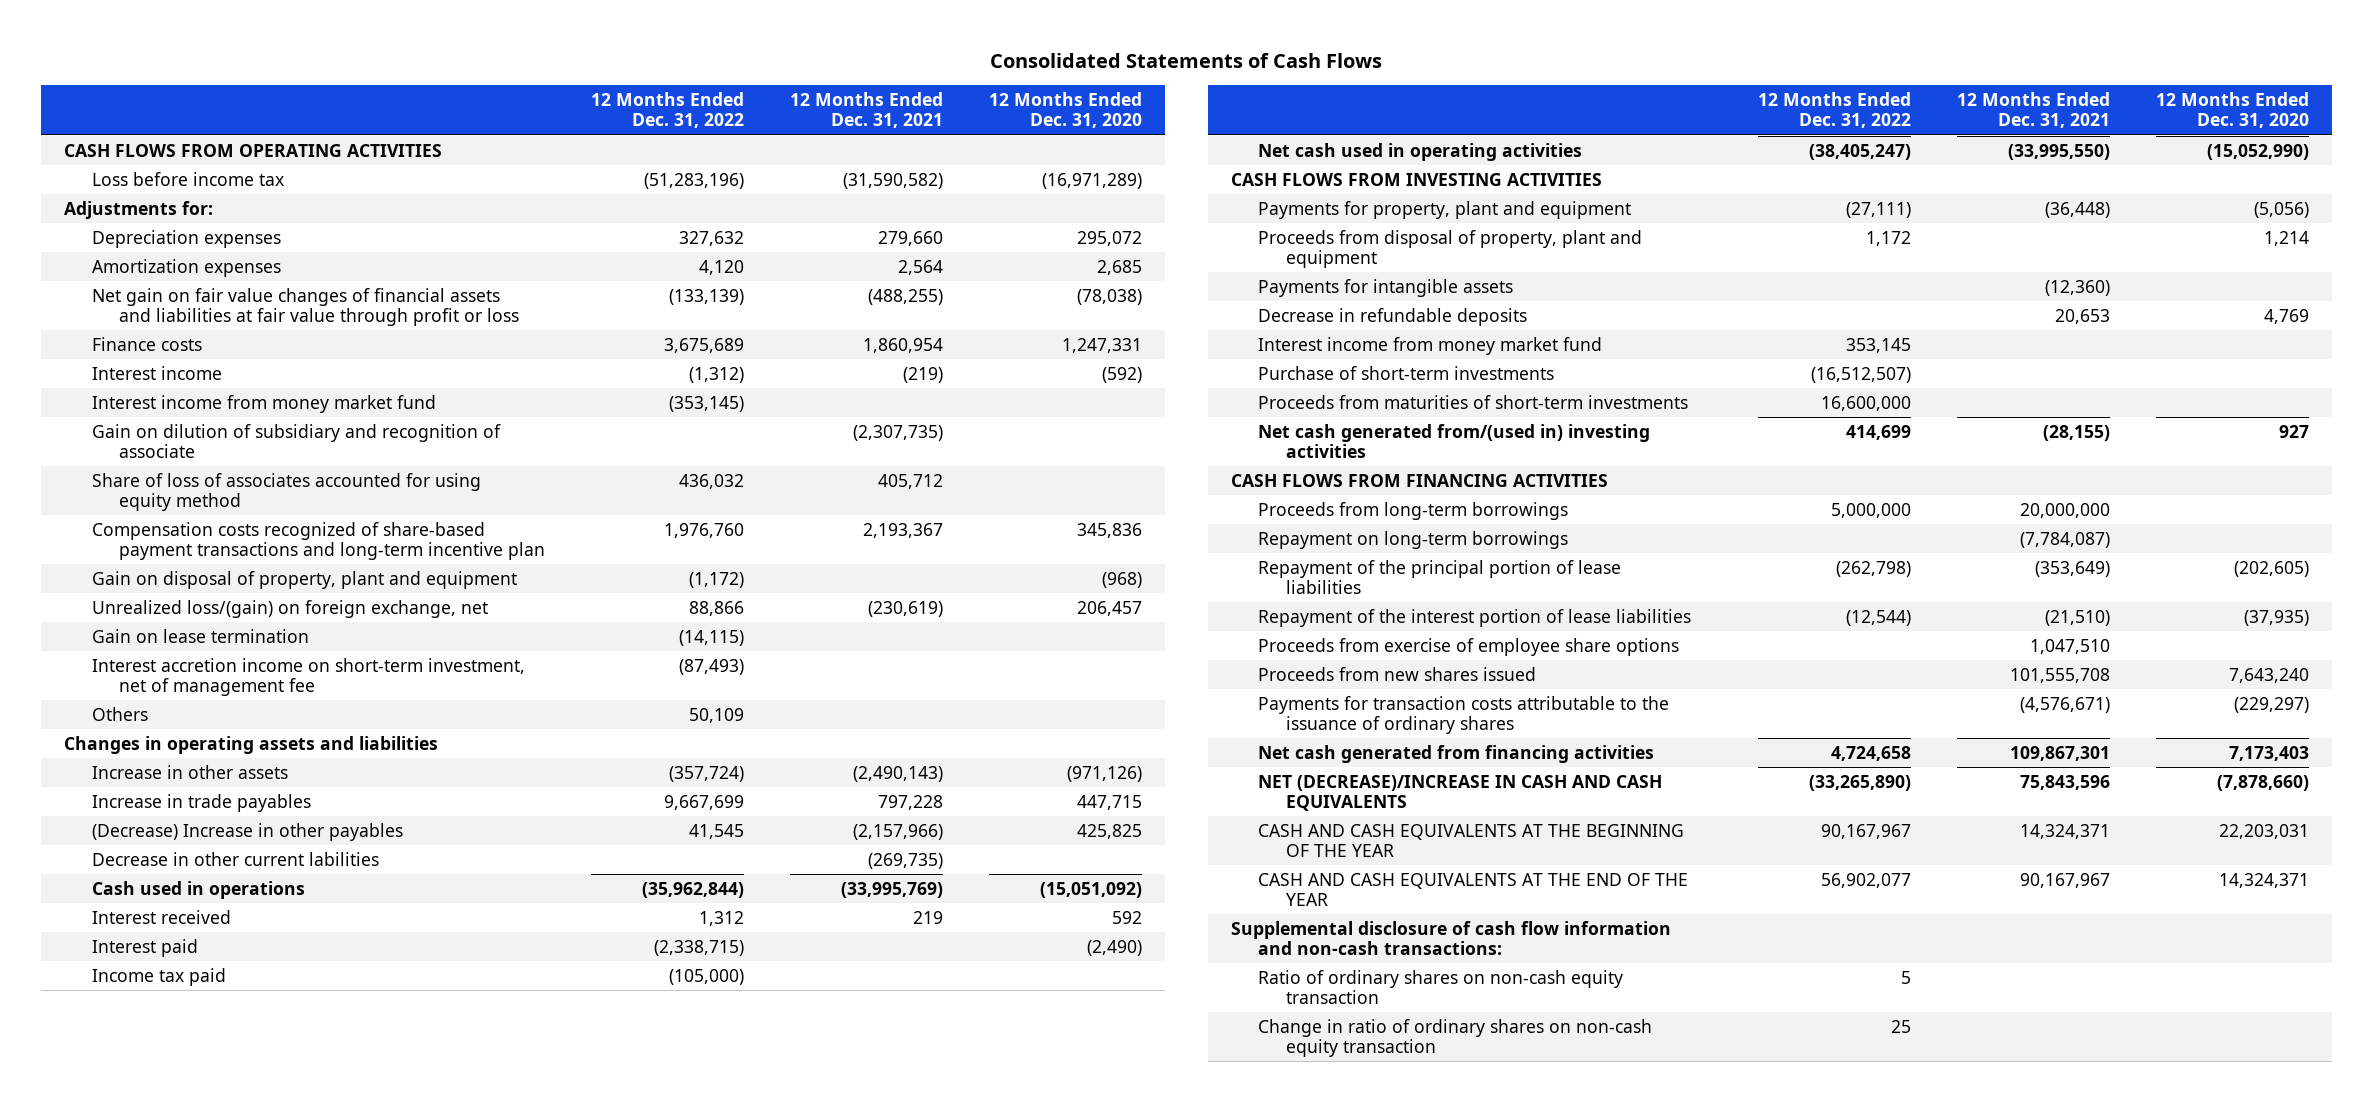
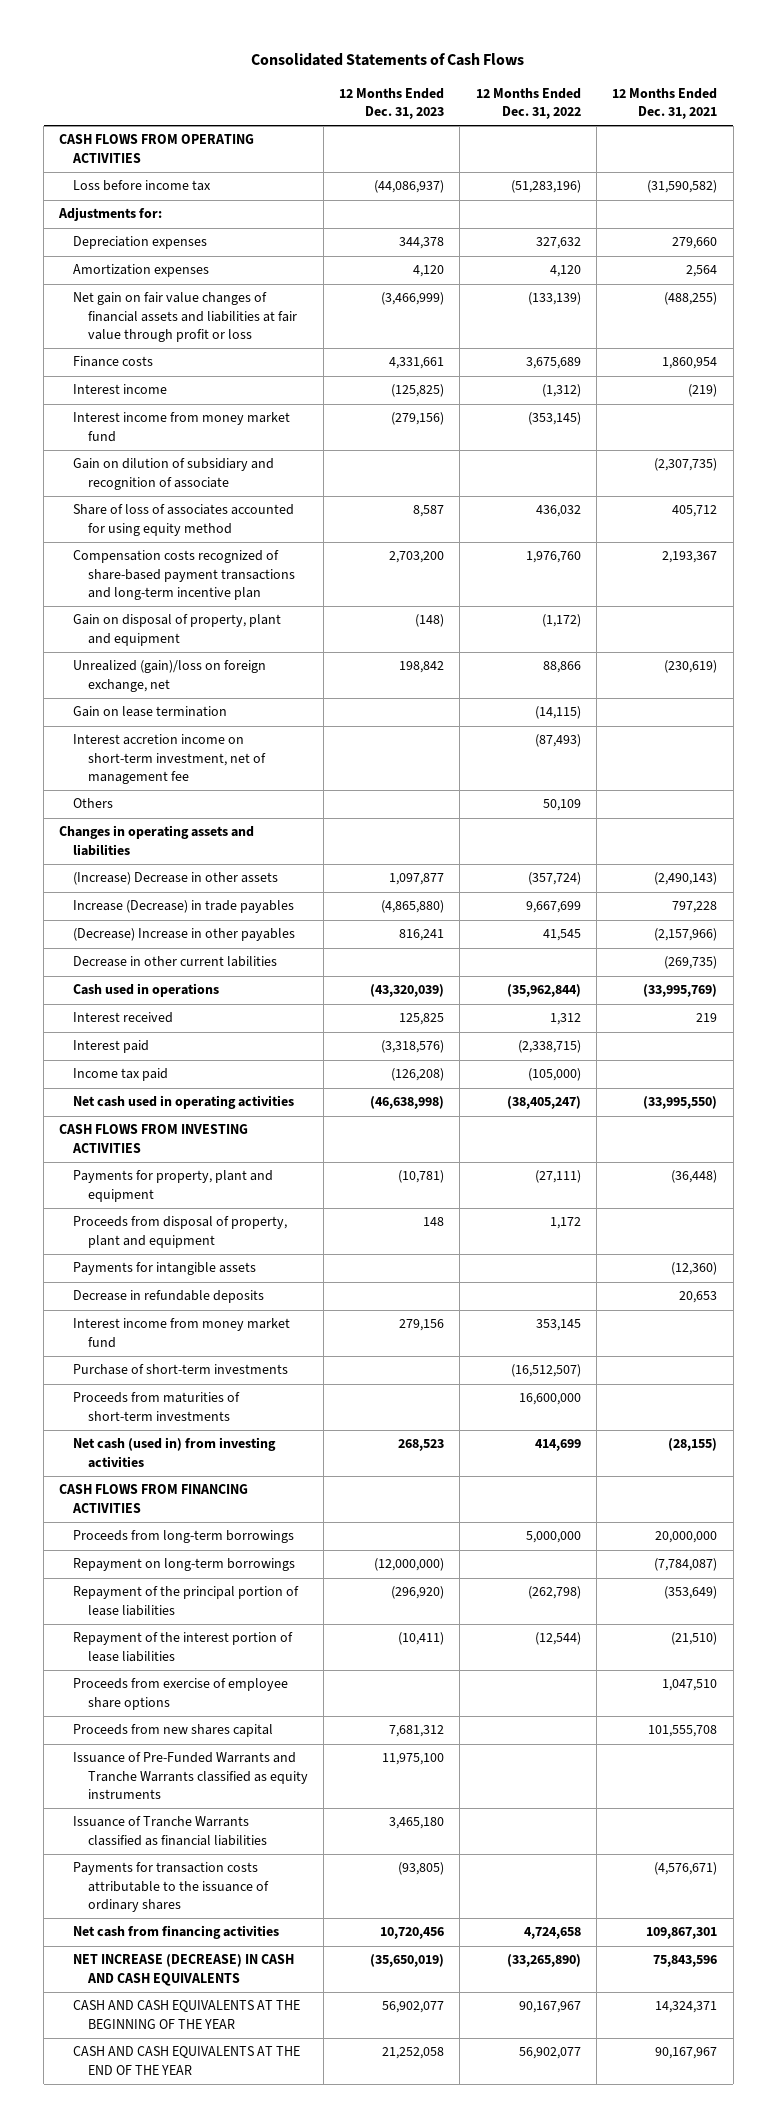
[988,91,1142,129] 12 Months Ended Dec. 31, 2020 -> none
none -> [339,87,445,120] 12 Months Ended Dec. 31, 2023
[91,599,488,618] Unrealized loss/(gain) on foreign exchange, net -> [73,660,267,692] Unrealized (gain)/loss on foreign exchange, net
[91,764,288,779] Increase in other assets -> [73,872,279,886] (Increase) Decrease in other assets
[91,793,311,812] Increase in trade payables -> [73,900,295,914] Increase (Decrease) in trade payables
[1258,423,1651,459] Net cash generated from/(used in) investing activities -> [73,1437,277,1468] Net cash (used in) from investing activities
[1258,666,1537,681] Proceeds from new shares issued -> [73,1724,274,1738] Proceeds from new shares capital
none -> [73,1752,308,1799] Issuance of Pre-Funded Warrants and Tranche Warrants classified as equity instruments
none -> [73,1816,267,1846] Issuance of Tranche Warrants classified as financial liabilities
[1258,744,1655,763] Net cash generated from financing activities -> [73,1925,280,1940] Net cash from financing activities
[1258,774,1663,812] NET (DECREASE)/INCREASE IN CASH AND CASH EQUIVALENTS -> [73,1954,295,1986] NET INCREASE (DECREASE) IN CASH AND CASH EQUIVALENTS
[1231,920,1672,956] Supplemental disclosure of cash flow information and non-cash transactions: -> none
[1258,969,1624,1005] Ratio of ordinary shares on non-cash equity transaction -> none
[1258,1018,1653,1058] Change in ratio of ordinary shares on non-cash equity transaction -> none

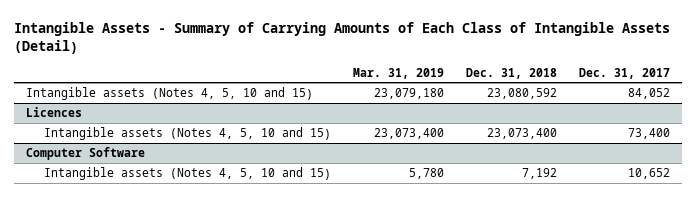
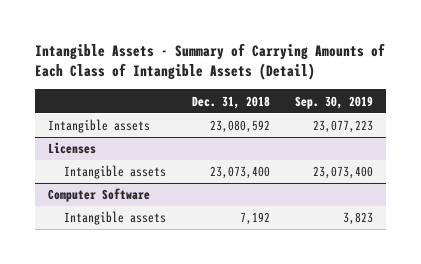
[353,67,445,79] Mar. 31, 2019 -> none
[579,67,671,79] Dec. 31, 2017 -> none
none -> [295,95,374,109] Sep. 30, 2019
[25,87,313,101] Intangible assets (Notes 4, 5, 10 and 15) -> [47,119,150,134] Intangible assets
[25,107,82,118] Licences -> [47,142,96,155] Licenses
[43,127,331,141] Intangible assets (Notes 4, 5, 10 and 15) -> [64,165,167,180] Intangible assets
[43,167,331,181] Intangible assets (Notes 4, 5, 10 and 15) -> [64,211,167,226] Intangible assets

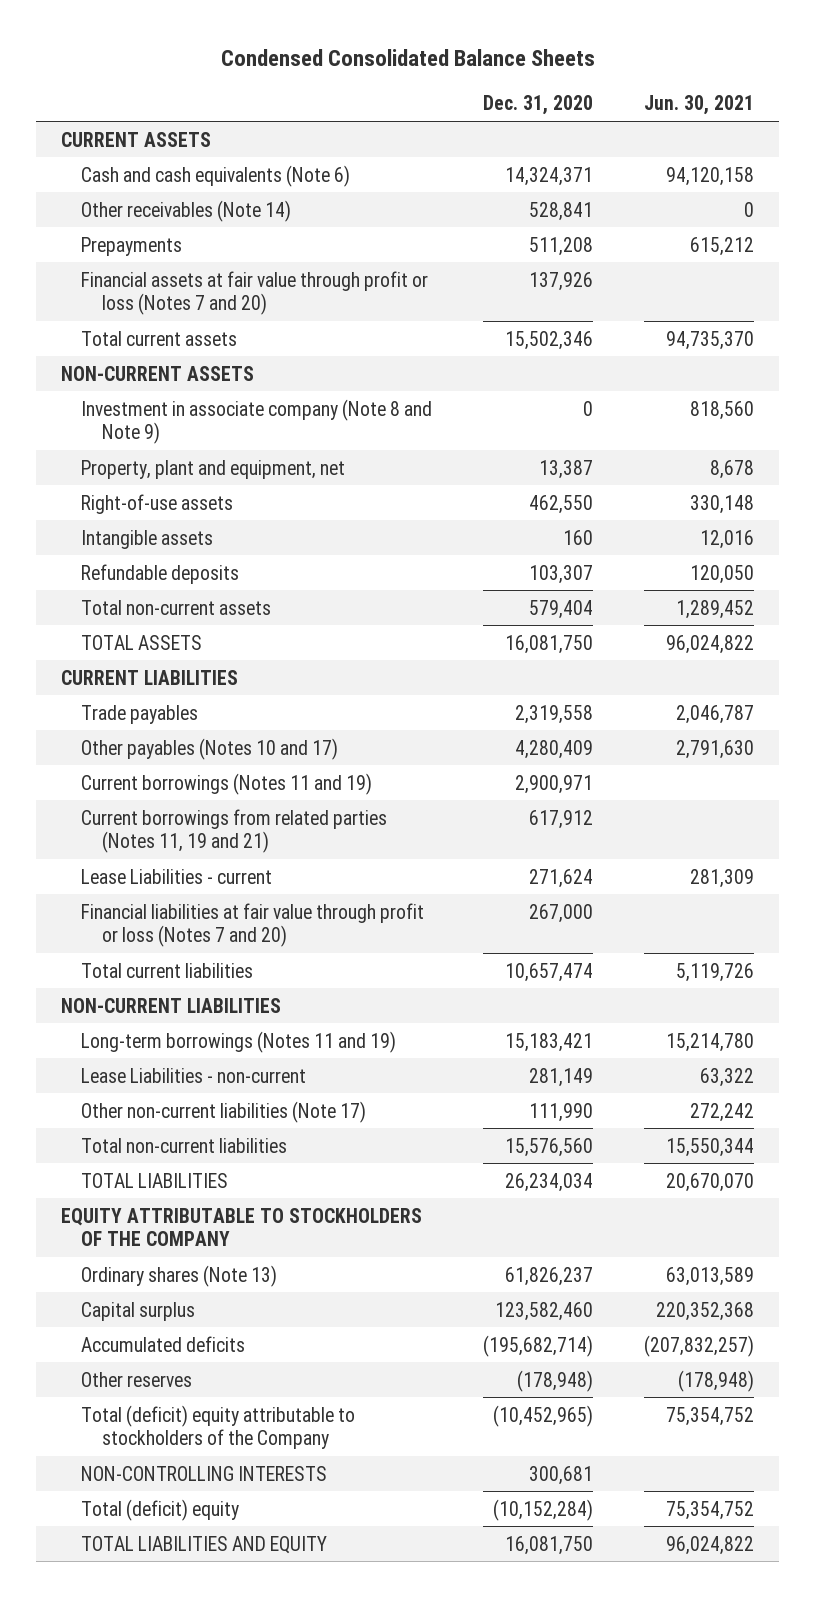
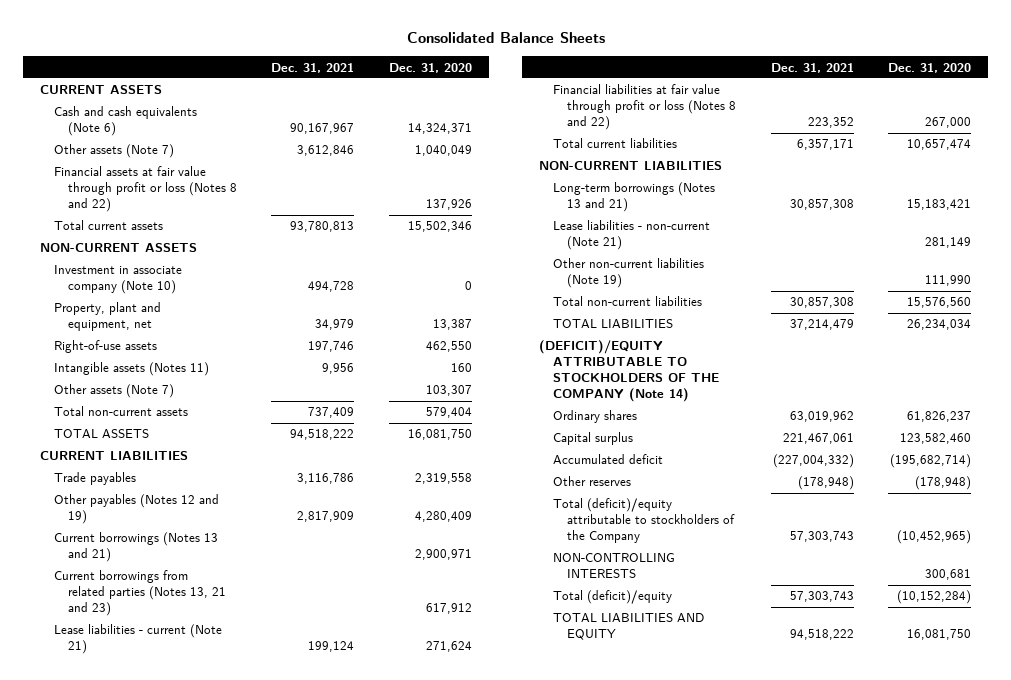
[220,49,595,67] Condensed Consolidated Balance Sheets -> [406,31,605,43] Consolidated Balance Sheets
[643,95,754,116] Jun. 30, 2021 -> none
none -> [271,62,355,73] Dec. 31, 2021
[81,199,292,222] Other receivables (Note 14) -> none
[81,236,183,256] Prepayments -> none
none -> [53,144,174,159] Other assets (Note 7)
[81,270,429,316] Financial assets at fair value through profit or loss (Notes 7 and 20) -> [53,166,237,213] Financial assets at fair value through profit or loss (Notes 8 and 22)
[81,398,433,445] Investment in associate company (Note 8 and Note 9) -> [53,265,182,295] Investment in associate company (Note 10)
[81,529,214,549] Intangible assets -> [53,362,209,377] Intangible assets (Notes 11)
[81,563,240,584] Refundable deposits -> [53,384,174,399] Other assets (Note 7)
[81,737,339,760] Other payables (Notes 10 and 17) -> [53,494,219,525] Other payables (Notes 12 and 19)
[81,772,373,795] Current borrowings (Notes 11 and 19) -> [53,532,218,563] Current borrowings (Notes 13 and 21)
[81,808,388,854] Current borrowings from related parties (Notes 11, 19 and 21) -> [53,570,226,617] Current borrowings from related parties (Notes 13, 21 and 23)
[81,868,273,884] Lease Liabilities - current -> [53,624,222,655] Lease liabilities - current (Note 21)
[81,902,425,948] Financial liabilities at fair value through profit or loss (Notes 7 and 20) -> [553,84,737,131] Financial liabilities at fair value through profit or loss (Notes 8 and 22)
[81,1030,397,1053] Long-term borrowings (Notes 11 and 19) -> [553,182,716,213] Long-term borrowings (Notes 13 and 21)
[81,1067,307,1083] Lease Liabilities - non-current -> [553,220,711,251] Lease liabilities - non-current (Note 21)
[81,1100,367,1123] Other non-current liabilities (Note 17) -> [553,258,705,289] Other non-current liabilities (Note 19)
[61,1207,423,1247] EQUITY ATTRIBUTABLE TO STOCKHOLDERS OF THE COMPANY -> [539,340,720,403] (DEFICIT)/EQUITY ATTRIBUTABLE TO STOCKHOLDERS OF THE COMPANY (Note 14)
[81,1264,278,1287] Ordinary shares (Note 13) -> [553,410,638,424] Ordinary shares
[81,1335,246,1352] Accumulated deficits -> [553,454,664,465] Accumulated deficit
[81,1404,356,1450] Total (deficit) equity attributable to stockholders of the Company -> [553,498,736,544] Total (deficit)/equity attributable to stockholders of the Company
[81,1498,240,1521] Total (deficit) equity -> [553,590,673,605] Total (deficit)/equity

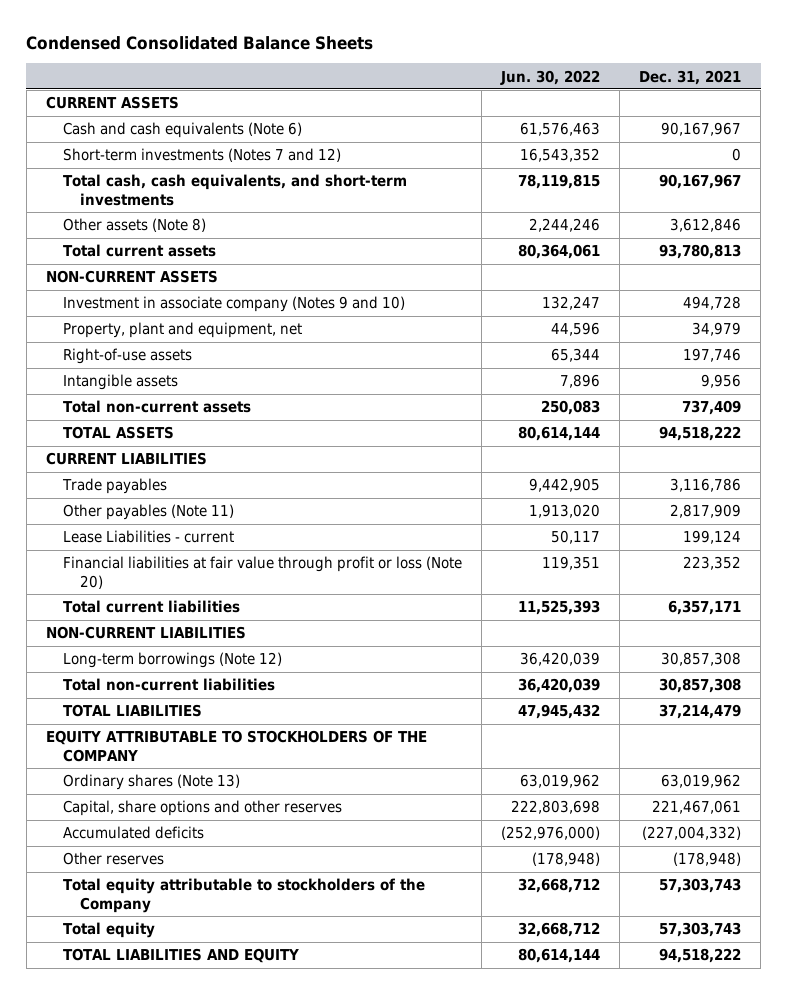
[406,31,605,43] Consolidated Balance Sheets -> [26,35,374,50] Condensed Consolidated Balance Sheets
[388,62,472,73] Dec. 31, 2020 -> none
none -> [500,69,601,85] Jun. 30, 2022
[53,166,237,213] Financial assets at fair value through profit or loss (Notes 8 and 22) -> none
none -> [63,148,342,163] Short-term investments (Notes 7 and 12)
none -> [63,174,408,206] Total cash, cash equivalents, and short-term investments
[53,144,174,159] Other assets (Note 7) -> [63,218,207,233] Other assets (Note 8)
[53,265,182,295] Investment in associate company (Note 10) -> [63,296,406,313] Investment in associate company (Notes 9 and 10)
[53,384,174,399] Other assets (Note 7) -> none
[53,362,209,377] Intangible assets (Notes 11) -> [63,374,179,391] Intangible assets
[53,532,218,563] Current borrowings (Notes 13 and 21) -> none
[53,570,226,617] Current borrowings from related parties (Notes 13, 21 and 23) -> none
[53,494,219,525] Other payables (Notes 12 and 19) -> [63,504,235,521] Other payables (Note 11)
[53,624,222,655] Lease liabilities - current (Note 21) -> [63,530,235,544] Lease Liabilities - current
[553,84,737,131] Financial liabilities at fair value through profit or loss (Notes 8 and 22) -> [63,556,463,589] Financial liabilities at fair value through profit or loss (Note 20)
[553,220,711,251] Lease liabilities - non-current (Note 21) -> none
[553,258,705,289] Other non-current liabilities (Note 19) -> none
[553,182,716,213] Long-term borrowings (Notes 13 and 21) -> [63,652,283,669] Long-term borrowings (Note 12)
[539,340,720,403] (DEFICIT)/EQUITY ATTRIBUTABLE TO STOCKHOLDERS OF THE COMPANY (Note 14) -> [45,730,427,762] EQUITY ATTRIBUTABLE TO STOCKHOLDERS OF THE COMPANY
[553,410,638,424] Ordinary shares -> [63,774,241,791] Ordinary shares (Note 13)
[553,432,634,446] Capital surplus -> [63,800,343,817] Capital, share options and other reserves
[553,454,664,465] Accumulated deficit -> [63,826,205,840] Accumulated deficits
[553,553,676,579] NON-CONTROLLING INTERESTS -> none
[553,498,736,544] Total (deficit)/equity attributable to stockholders of the Company -> [63,878,426,913] Total equity attributable to stockholders of the Company
[553,590,673,605] Total (deficit)/equity -> [63,922,156,939] Total equity

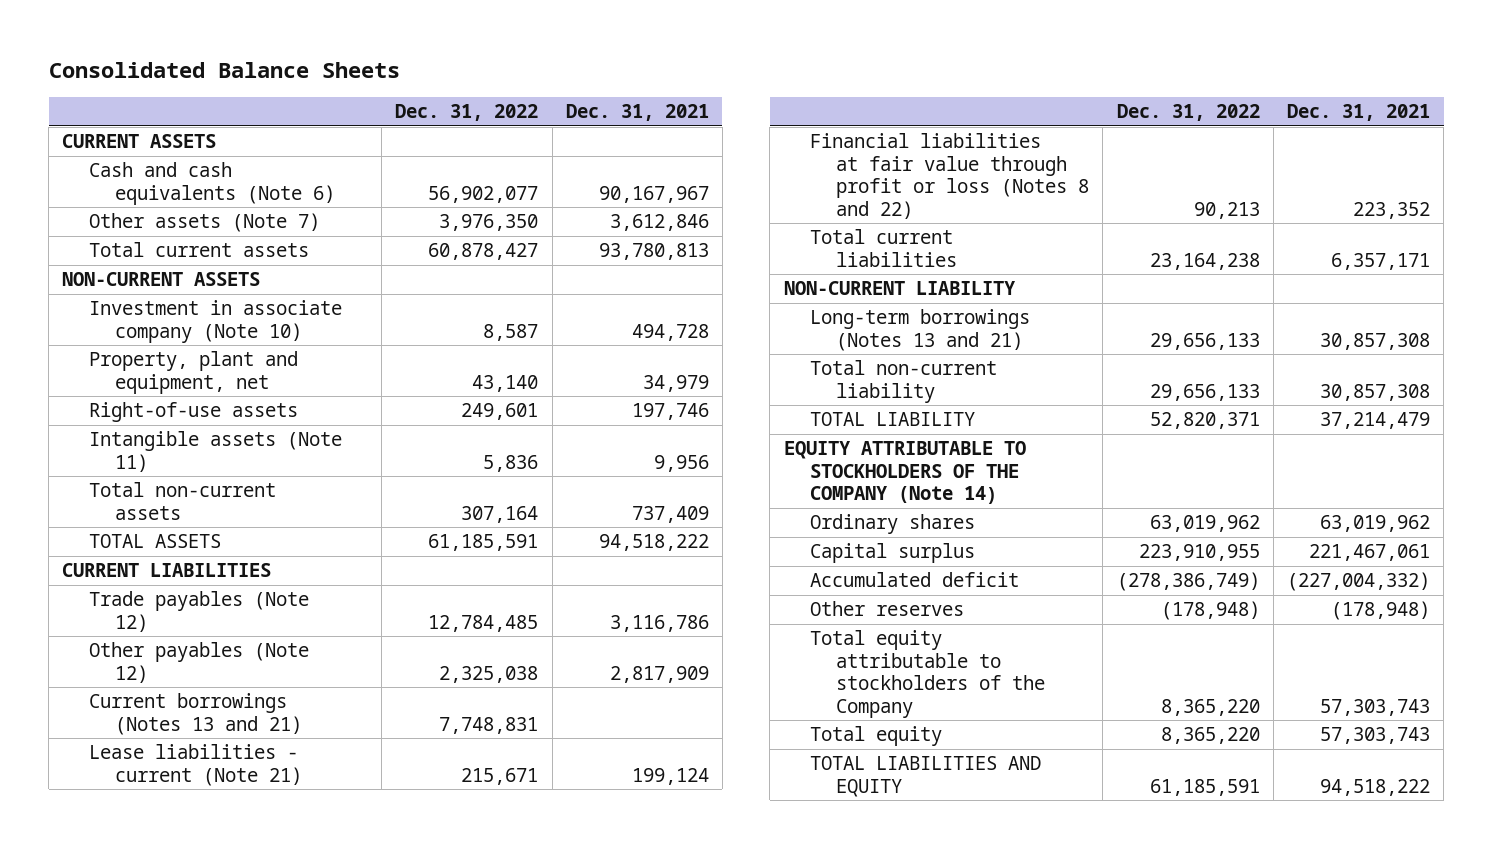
[26,35,374,50] Condensed Consolidated Balance Sheets -> [48,62,400,79] Consolidated Balance Sheets
[500,69,601,85] Jun. 30, 2022 -> none
none -> [395,104,539,122] Dec. 31, 2022
[63,148,342,163] Short-term investments (Notes 7 and 12) -> none
[63,174,408,206] Total cash, cash equivalents, and short-term investments -> none
[63,218,207,233] Other assets (Note 8) -> [88,213,320,233] Other assets (Note 7)
[63,296,406,313] Investment in associate company (Notes 9 and 10) -> [88,300,342,343] Investment in associate company (Note 10)
[63,374,179,391] Intangible assets -> [88,431,342,472] Intangible assets (Note 11)
[62,478,168,495] Trade payables -> [88,591,309,632] Trade payables (Note 12)
[63,504,235,521] Other payables (Note 11) -> [88,642,309,683] Other payables (Note 12)
none -> [88,693,302,735] Current borrowings (Notes 13 and 21)
[63,530,235,544] Lease Liabilities - current -> [88,744,302,786] Lease liabilities - current (Note 21)
[63,556,463,589] Financial liabilities at fair value through profit or loss (Note 20) -> [809,133,1090,219] Financial liabilities at fair value through profit or loss (Notes 8 and 22)
[45,626,246,640] NON-CURRENT LIABILITIES -> [783,281,1016,296] NON-CURRENT LIABILITY
[63,652,283,669] Long-term borrowings (Note 12) -> [809,309,1030,351] Long-term borrowings (Notes 13 and 21)
[63,678,276,692] Total non-current liabilities -> [809,360,997,403] Total non-current liability
[63,704,203,718] TOTAL LIABILITIES -> [809,412,975,427] TOTAL LIABILITY
[45,730,427,762] EQUITY ATTRIBUTABLE TO STOCKHOLDERS OF THE COMPANY -> [783,441,1026,505] EQUITY ATTRIBUTABLE TO STOCKHOLDERS OF THE COMPANY (Note 14)
[63,774,241,791] Ordinary shares (Note 13) -> [809,514,975,535] Ordinary shares
[63,800,343,817] Capital, share options and other reserves -> [809,543,975,564] Capital surplus
[63,826,205,840] Accumulated deficits -> [809,572,1019,588] Accumulated deficit

